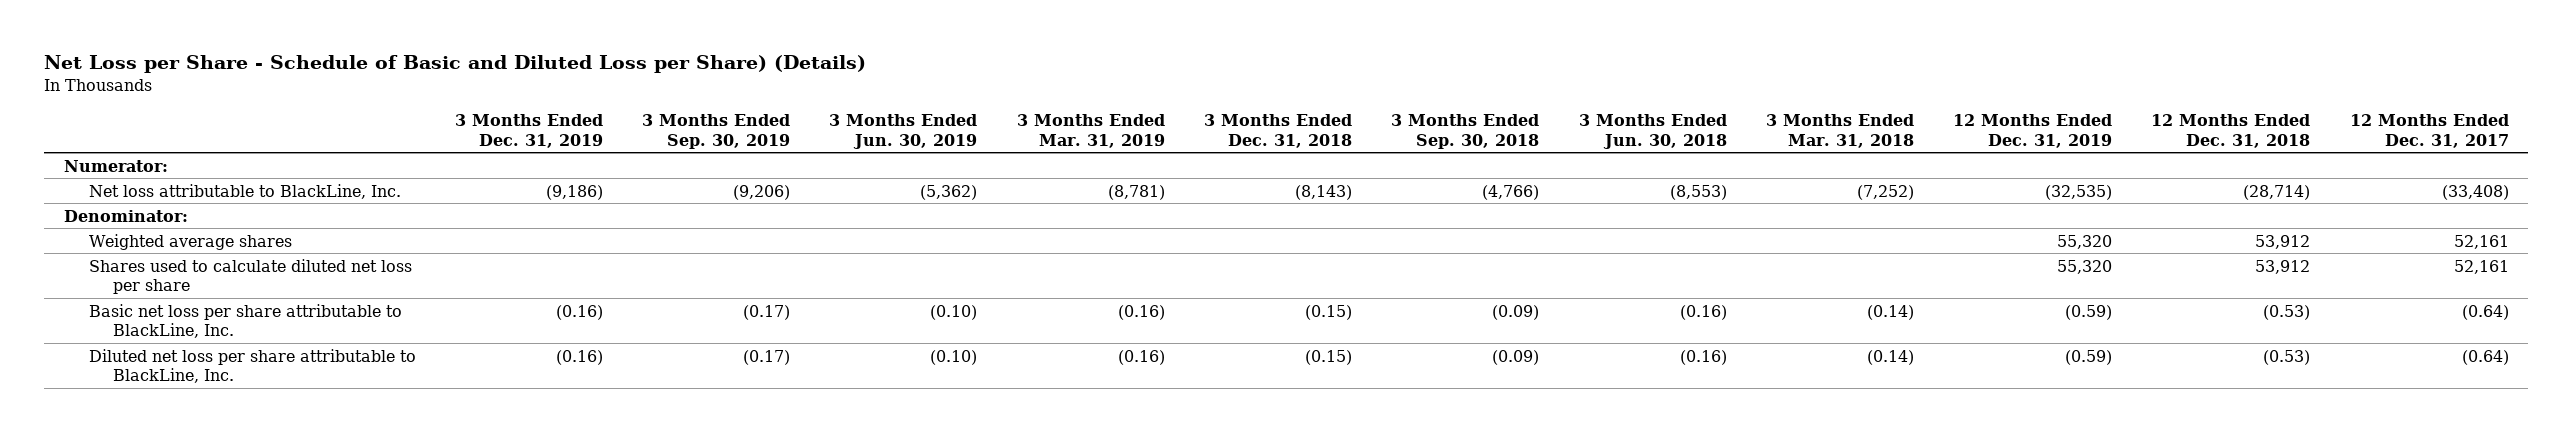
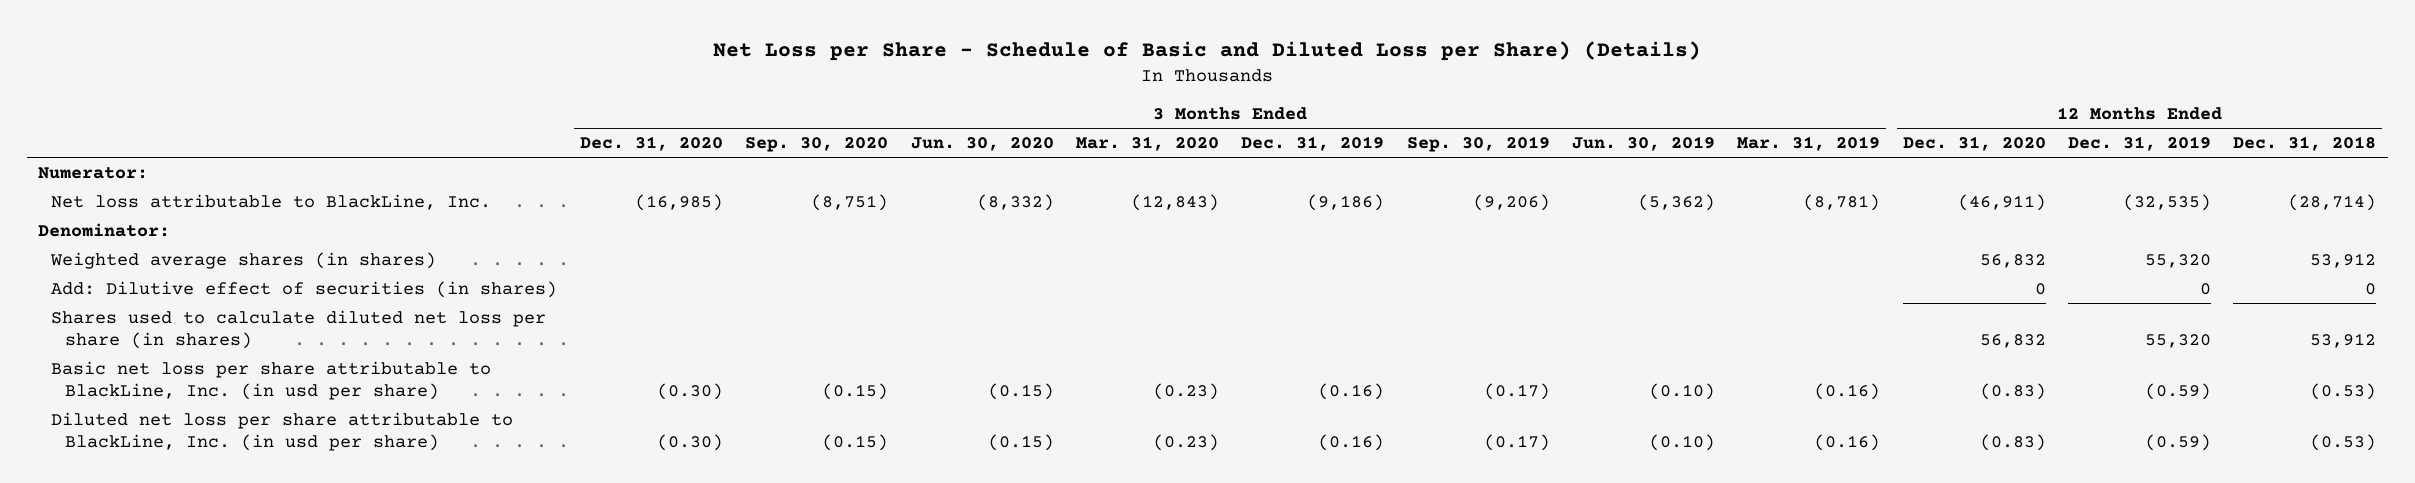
[1204,113,1353,148] 3 Months Ended Dec. 31, 2018 -> none
[1391,113,1540,149] 3 Months Ended Sep. 30, 2018 -> none
[1578,113,1727,149] 3 Months Ended Jun. 30, 2018 -> none
[1765,113,1914,148] 3 Months Ended Mar. 31, 2018 -> none
[2349,113,2509,148] 12 Months Ended Dec. 31, 2017 -> none
none -> [579,135,723,151] Dec. 31, 2020
none -> [745,136,889,152] Sep. 30, 2020
none -> [910,136,1054,151] Jun. 30, 2020
none -> [1075,135,1219,151] Mar. 31, 2020
none -> [1902,135,2046,151] Dec. 31, 2020
[88,233,292,250] Weighted average shares -> [50,251,437,269] Weighted average shares (in shares)
none -> [51,280,558,298] Add: Dilutive effect of securities (in shares)
[88,258,412,295] Shares used to calculate diluted net loss per share -> [51,309,547,349] Shares used to calculate diluted net loss per share (in shares)
[88,303,402,339] Basic net loss per share attributable to BlackLine, Inc. -> [51,360,492,400] Basic net loss per share attributable to BlackLine, Inc. (in usd per share)
[88,348,416,384] Diluted net loss per share attributable to BlackLine, Inc. -> [51,411,514,451] Diluted net loss per share attributable to BlackLine, Inc. (in usd per share)

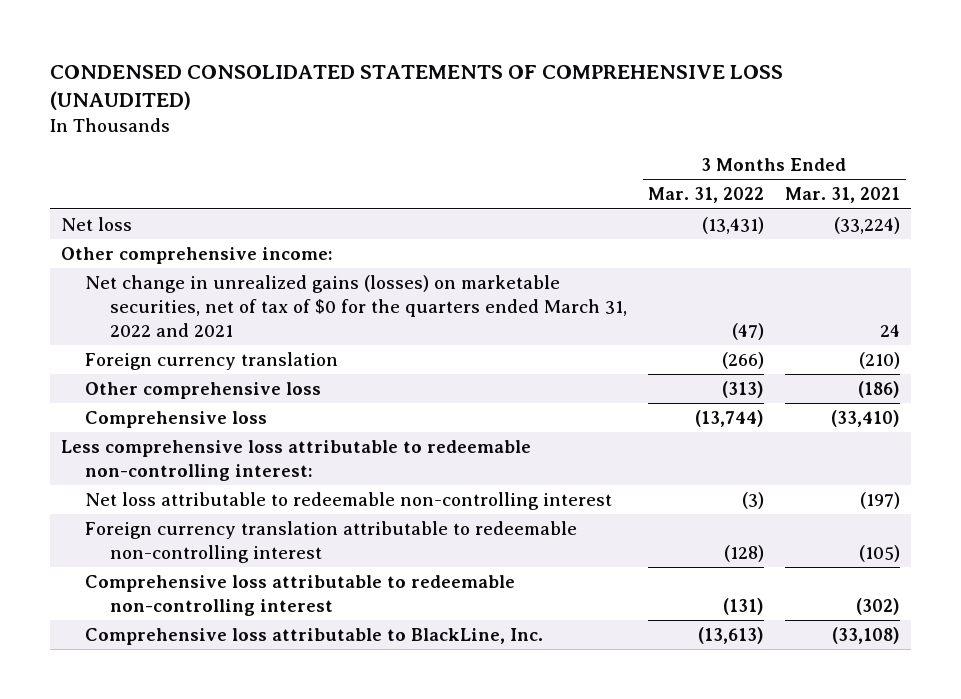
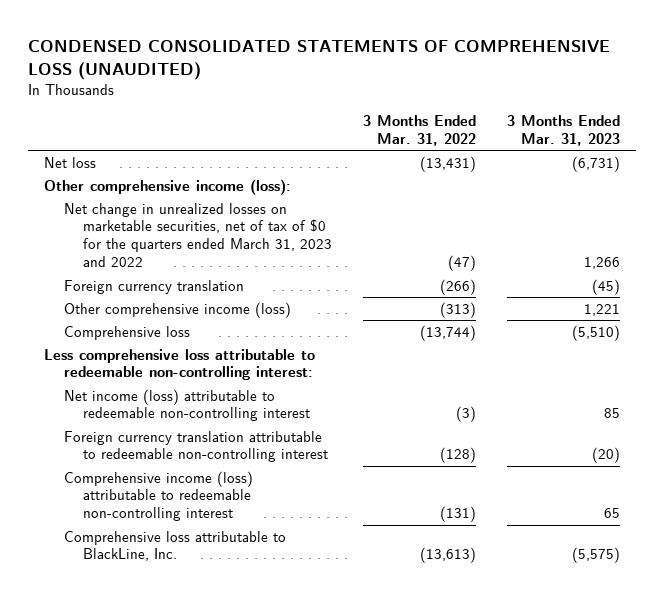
[785,187,901,204] Mar. 31, 2021 -> none
none -> [507,115,621,147] 3 Months Ended Mar. 31, 2023
[60,246,333,264] Other comprehensive income: -> [43,178,291,195] Other comprehensive income (loss):
[85,274,628,337] Net change in unrealized gains (losses) on marketable securities, net of tax of $0 for the quarters ended March 31, 2022 and 2021 -> [63,202,333,268] Net change in unrealized losses on marketable securities, net of tax of $0 for the quarters ended March 31, 2023 and 2022
[85,381,322,399] Other comprehensive loss -> [63,301,291,318] Other comprehensive income (loss)
[85,491,613,510] Net loss attributable to redeemable non-controlling interest -> [63,388,311,422] Net income (loss) attributable to redeemable non-controlling interest
[85,574,516,616] Comprehensive loss attributable to redeemable non-controlling interest -> [63,470,253,522] Comprehensive income (loss) attributable to redeemable non-controlling interest

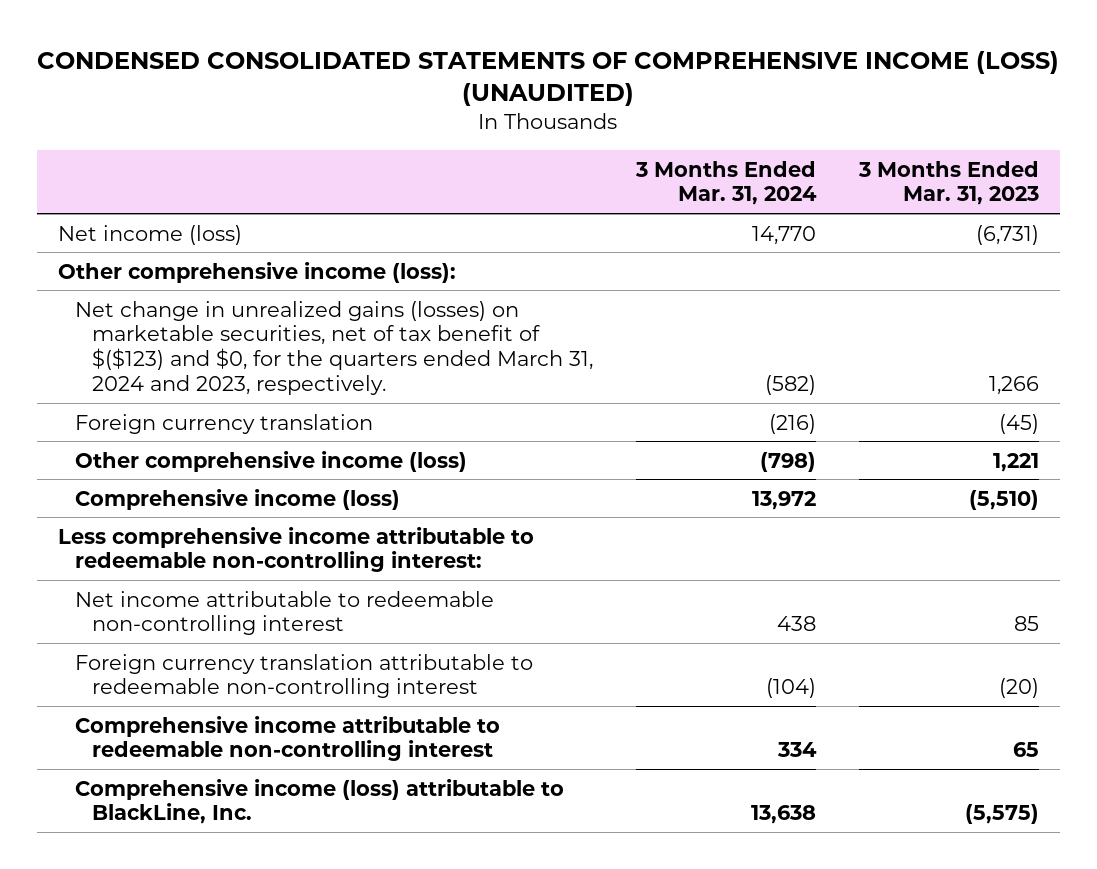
[28,39,611,80] CONDENSED CONSOLIDATED STATEMENTS OF COMPREHENSIVE LOSS (UNAUDITED) -> [37,50,1060,107] CONDENSED CONSOLIDATED STATEMENTS OF COMPREHENSIVE INCOME (LOSS) (UNAUDITED)
[363,115,477,147] 3 Months Ended Mar. 31, 2022 -> none
none -> [635,160,818,206] 3 Months Ended Mar. 31, 2024
[43,156,96,168] Net loss -> [57,224,242,245] Net income (loss)
[63,202,333,268] Net change in unrealized losses on marketable securities, net of tax of $0 for the quarters ended March 31, 2023 and 2022 -> [75,300,594,395] Net change in unrealized gains (losses) on marketable securities, net of tax benefit of $($123) and $0, for the quarters ended March 31, 2024 and 2023, respectively.
[63,325,190,340] Comprehensive loss -> [75,488,401,510] Comprehensive income (loss)
[43,348,315,381] Less comprehensive loss attributable to redeemable non-controlling interest: -> [57,526,534,573] Less comprehensive income attributable to redeemable non-controlling interest:
[63,388,311,422] Net income (loss) attributable to redeemable non-controlling interest -> [75,590,495,636] Net income attributable to redeemable non-controlling interest
[63,470,253,522] Comprehensive income (loss) attributable to redeemable non-controlling interest -> [75,715,501,762] Comprehensive income attributable to redeemable non-controlling interest
[63,530,286,562] Comprehensive loss attributable to BlackLine, Inc. -> [75,778,565,825] Comprehensive income (loss) attributable to BlackLine, Inc.

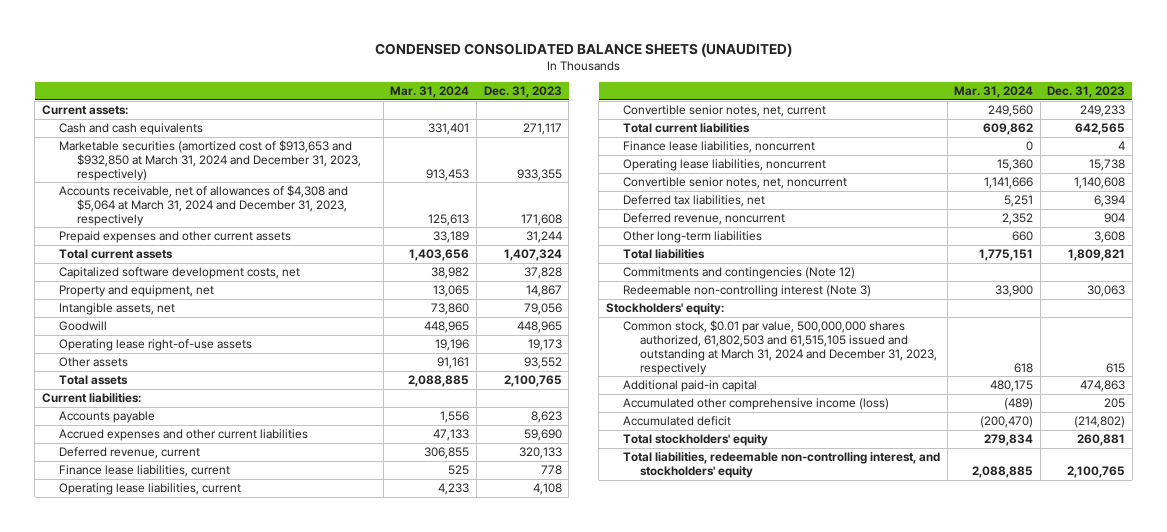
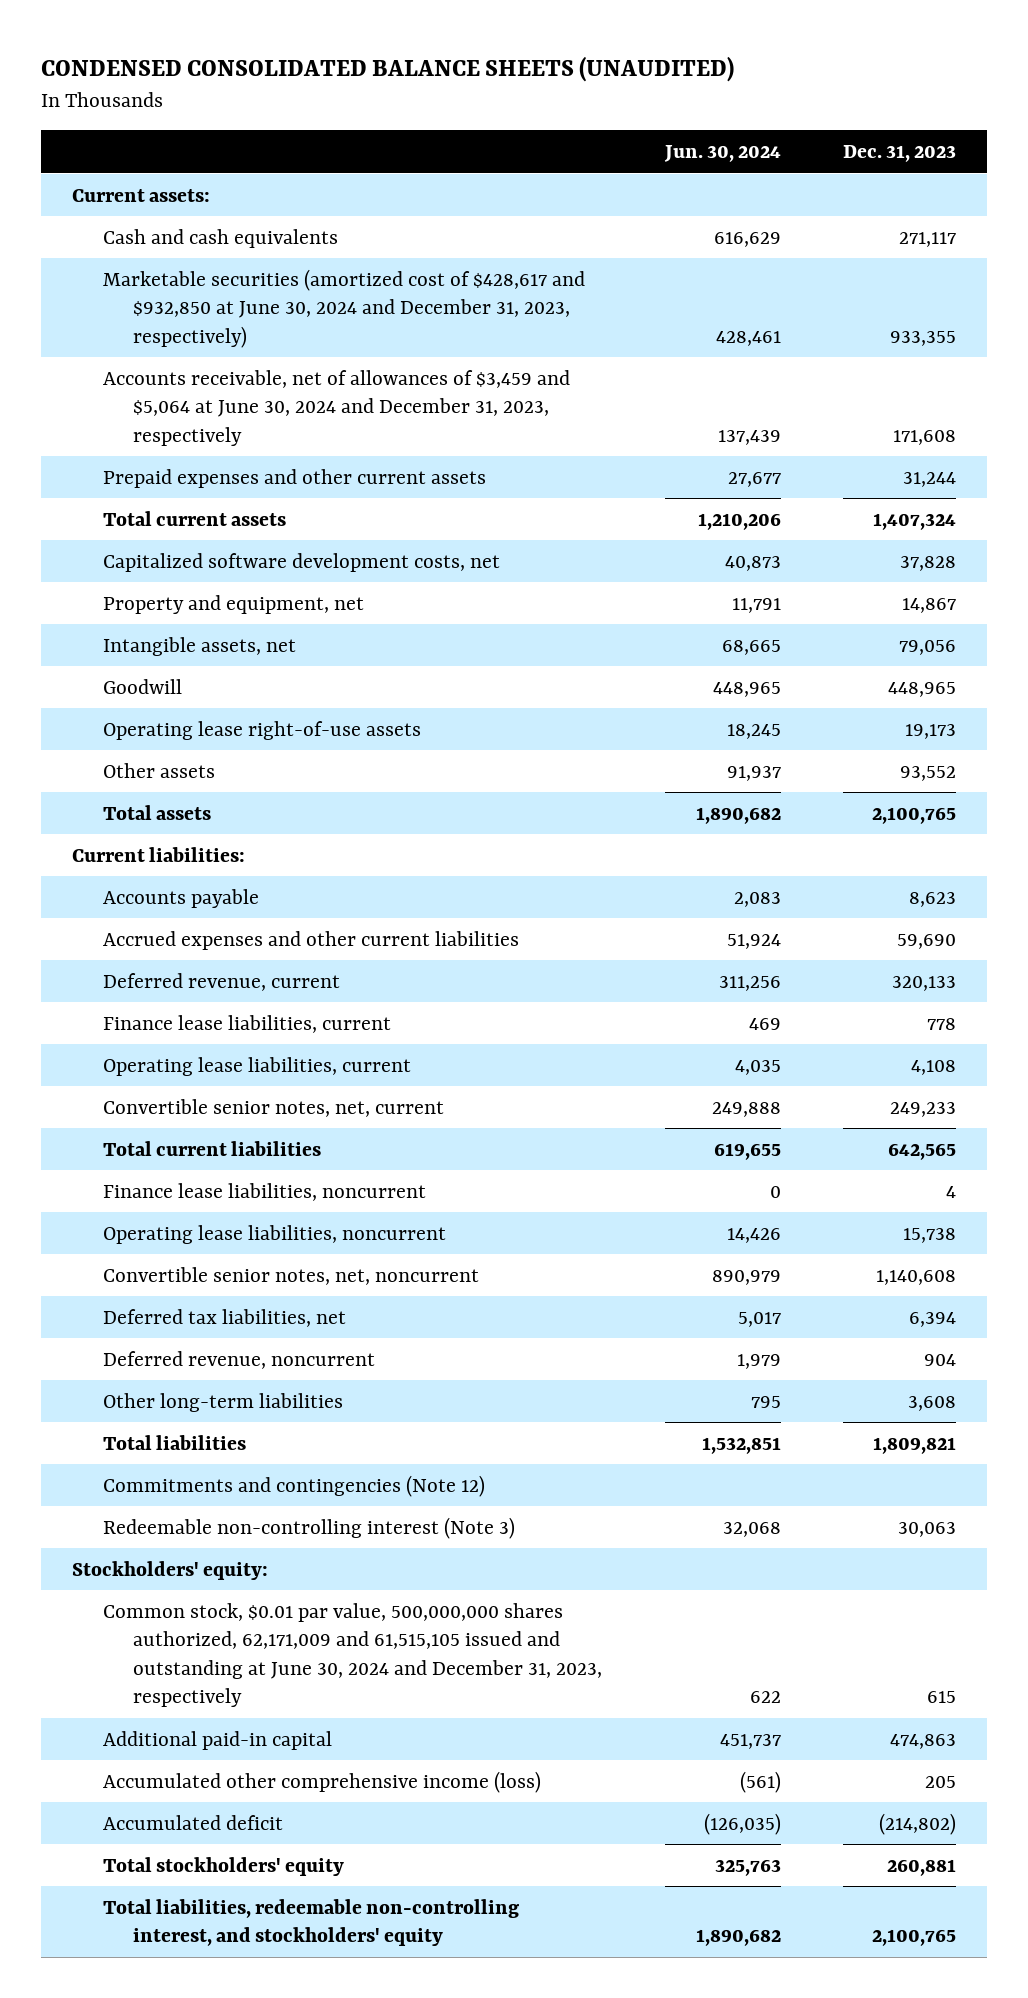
[390,86,470,99] Mar. 31, 2024 -> none
none -> [663,144,781,162] Jun. 30, 2024
[59,140,361,182] Marketable securities (amortized cost of $913,653 and $932,850 at March 31, 2024 and December 31, 2023, respectively) -> [102,268,585,348] Marketable securities (amortized cost of $428,617 and $932,850 at June 30, 2024 and December 31, 2023, respectively)
[59,185,349,227] Accounts receivable, net of allowances of $4,308 and $5,064 at March 31, 2024 and December 31, 2023, respectively -> [102,369,570,446] Accounts receivable, net of allowances of $3,459 and $5,064 at June 30, 2024 and December 31, 2023, respectively
[623,320,938,375] Common stock, $0.01 par value, 500,000,000 shares authorized, 61,802,503 and 61,515,105 issued and outstanding at March 31, 2024 and December 31, 2023, respectively -> [102,1602,603,1708] Common stock, $0.01 par value, 500,000,000 shares authorized, 62,171,009 and 61,515,105 issued and outstanding at June 30, 2024 and December 31, 2023, respectively

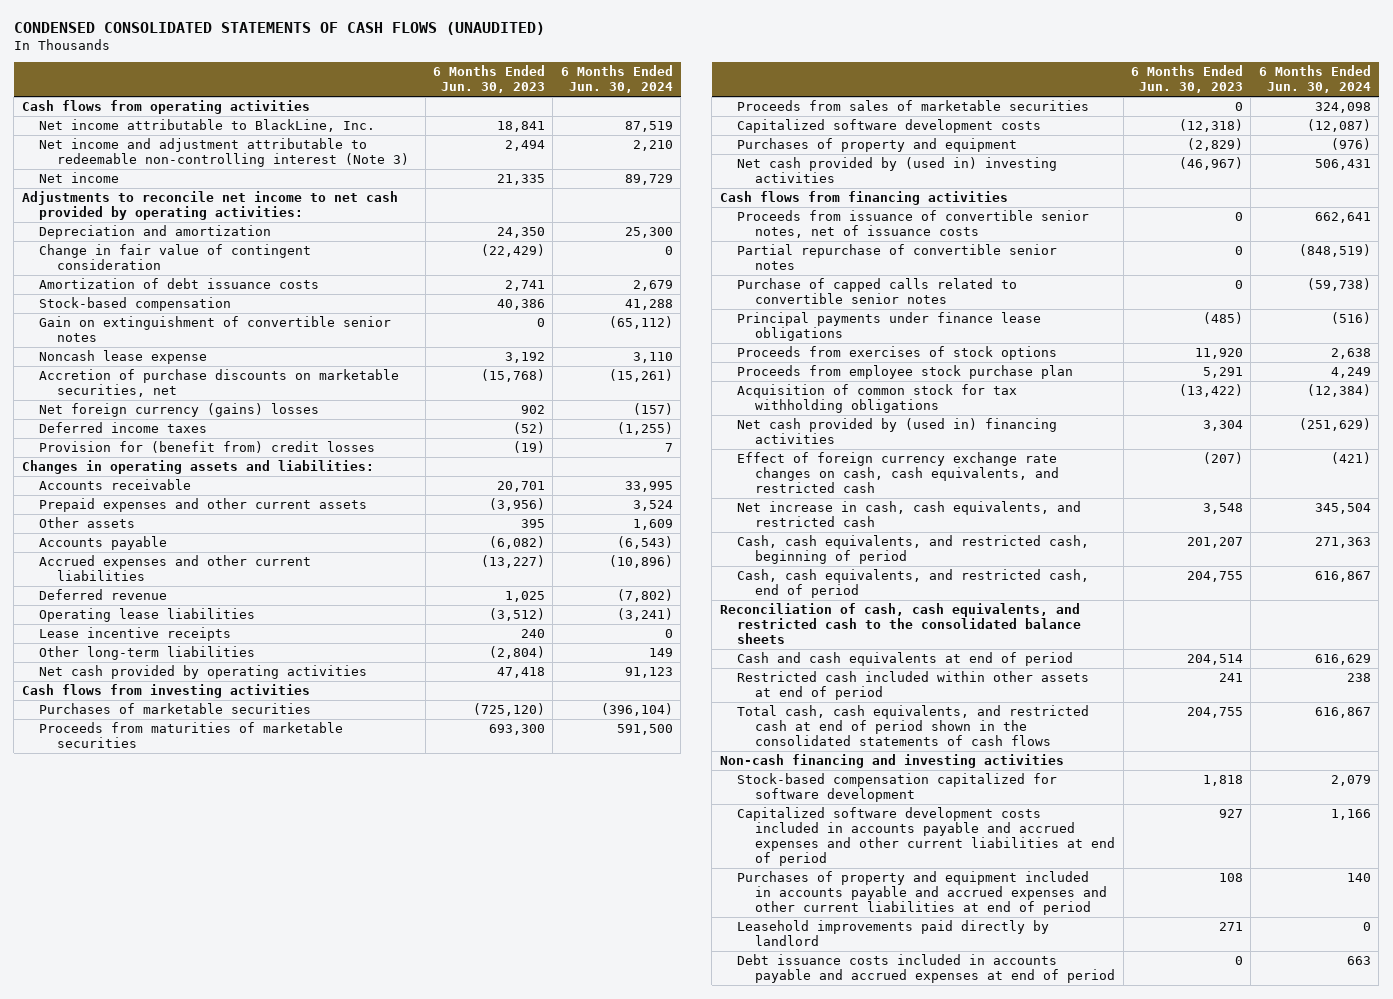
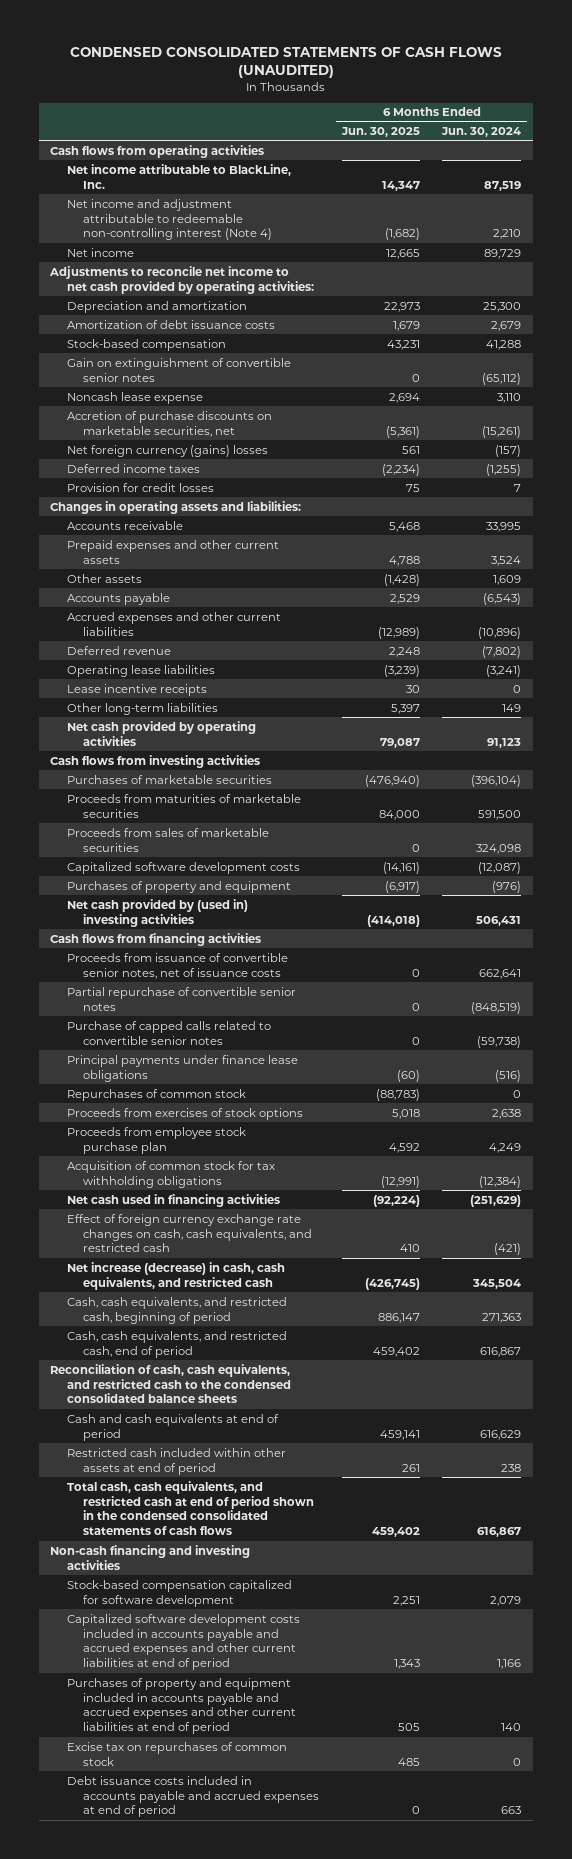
[432,65,545,94] 6 Months Ended Jun. 30, 2023 -> none
none -> [340,127,420,138] Jun. 30, 2025
[39,137,410,167] Net income and adjustment attributable to redeemable non-controlling interest (Note 3) -> [66,198,273,241] Net income and adjustment attributable to redeemable non-controlling interest (Note 4)
[39,243,312,270] Change in fair value of contingent consideration -> none
[39,440,376,453] Provision for (benefit from) credit losses -> [66,482,214,492] Provision for credit losses
none -> [66,1088,246,1101] Repurchases of common stock
[737,417,1058,444] Net cash provided by (used in) financing activities -> [66,1193,280,1207] Net cash used in financing activities
[737,500,1082,527] Net increase in cash, cash equivalents, and restricted cash -> [66,1261,285,1290] Net increase (decrease) in cash, cash equivalents, and restricted cash
[719,602,1082,644] Reconciliation of cash, cash equivalents, and restricted cash to the consolidated balance sheets -> [50,1363,291,1404] Reconciliation of cash, cash equivalents, and restricted cash to the condensed consolidated balance sheets
[737,704,1090,746] Total cash, cash equivalents, and restricted cash at end of period shown in the consolidated statements of cash flows -> [66,1480,315,1536] Total cash, cash equivalents, and restricted cash at end of period shown in the condensed consolidated statements of cash flows
[737,919,1050,946] Leasehold improvements paid directly by landlord -> none
none -> [66,1741,287,1766] Excise tax on repurchases of common stock

